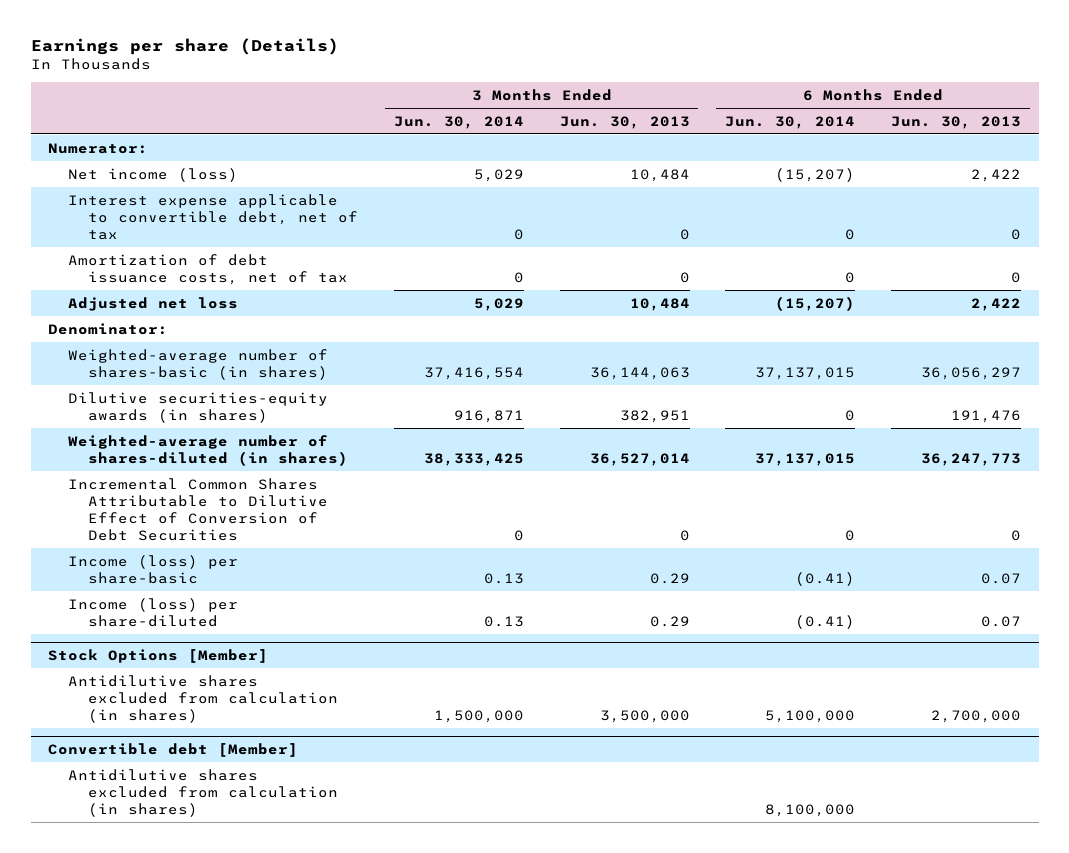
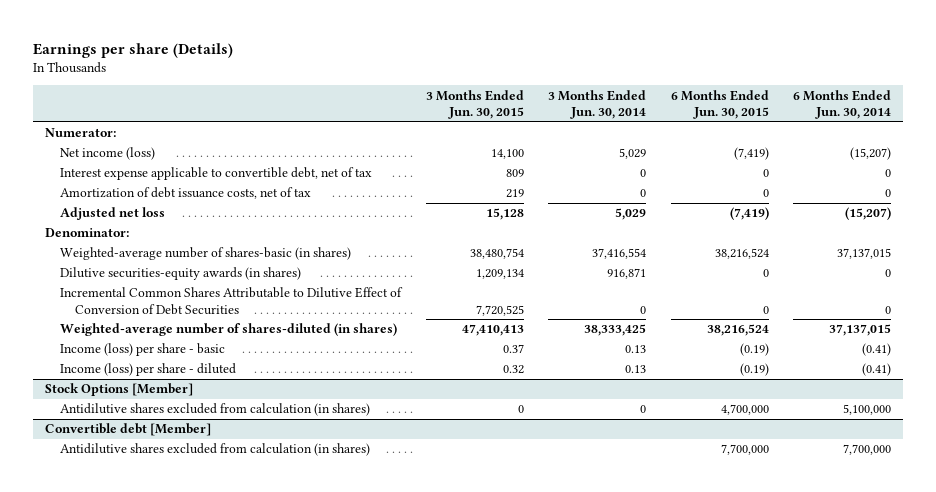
[559,115,690,129] Jun. 30, 2013 -> none
[890,115,1021,129] Jun. 30, 2013 -> none
none -> [425,89,524,119] 3 Months Ended Jun. 30, 2015
none -> [670,89,769,119] 6 Months Ended Jun. 30, 2015
[68,434,349,466] Weighted-average number of shares-diluted (in shares) -> [60,323,398,337] Weighted-average number of shares-diluted (in shares)
[68,554,239,584] Income (loss) per share-basic -> [60,343,226,357] Income (loss) per share - basic
[68,597,239,627] Income (loss) per share-diluted -> [60,363,237,377] Income (loss) per share - diluted
[433,709,524,723] 1,500,000 -> [640,405,647,414] 0
[765,803,856,817] 8,100,000 -> [842,444,891,456] 7,700,000

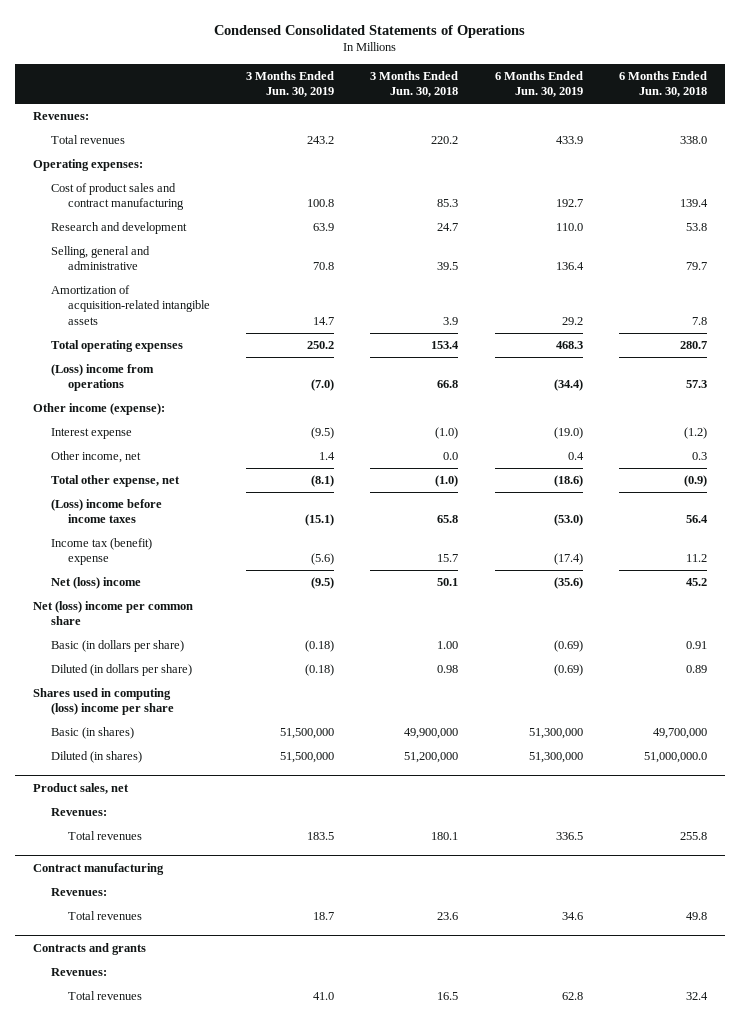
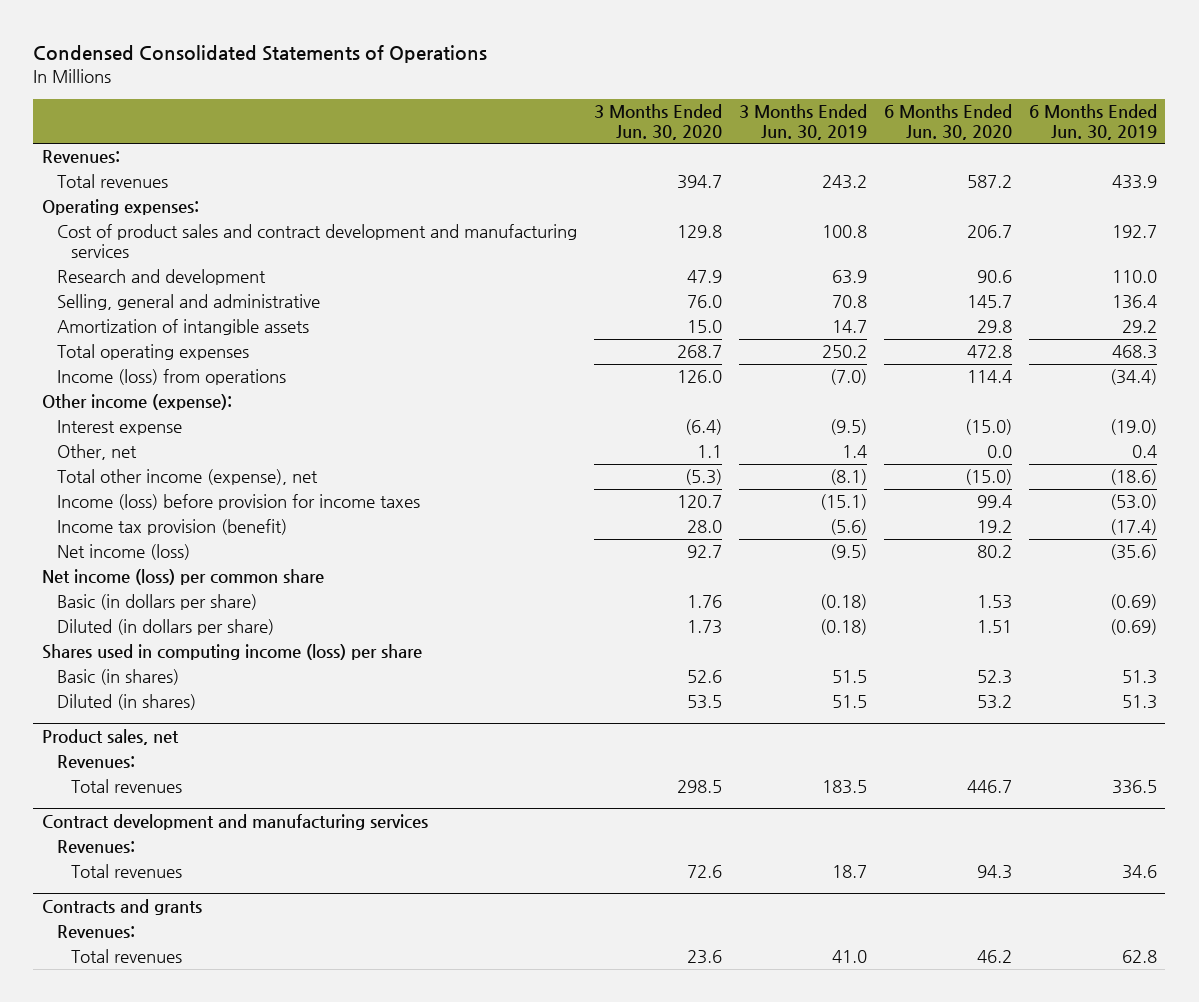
[370,70,459,98] 3 Months Ended Jun. 30, 2018 -> none
[619,70,708,98] 6 Months Ended Jun. 30, 2018 -> none
none -> [593,103,722,140] 3 Months Ended Jun. 30, 2020
none -> [883,103,1012,140] 6 Months Ended Jun. 30, 2020
[50,183,184,211] Cost of product sales and contract manufacturing -> [56,224,577,259] Cost of product sales and contract development and manufacturing services
[50,285,210,325] Amortization of acquisition-related intangible assets -> [56,319,309,336] Amortization of intangible assets
[50,364,154,392] (Loss) income from operations -> [56,369,286,386] Income (loss) from operations
[50,451,141,464] Other income, net -> [56,444,137,461] Other, net
[50,475,180,488] Total other expense, net -> [56,469,318,486] Total other income (expense), net
[50,499,162,524] (Loss) income before income taxes -> [56,494,420,511] Income (loss) before provision for income taxes
[50,538,152,566] Income tax (benefit) expense -> [56,519,287,536] Income tax provision (benefit)
[50,577,141,590] Net (loss) income -> [56,544,190,561] Net income (loss)
[33,601,194,626] Net (loss) income per common share -> [41,569,324,586] Net income (loss) per common share
[33,688,174,716] Shares used in computing (loss) income per share -> [41,644,422,661] Shares used in computing income (loss) per share
[280,728,335,740] 51,500,000 -> [831,670,867,684] 51.5
[528,728,583,740] 51,300,000 -> [1121,670,1157,685] 51.3
[280,752,335,764] 51,500,000 -> [831,695,867,709] 51.5
[528,752,583,764] 51,300,000 -> [1121,695,1157,710] 51.3
[33,862,165,875] Contract manufacturing -> [41,814,428,831] Contract development and manufacturing services

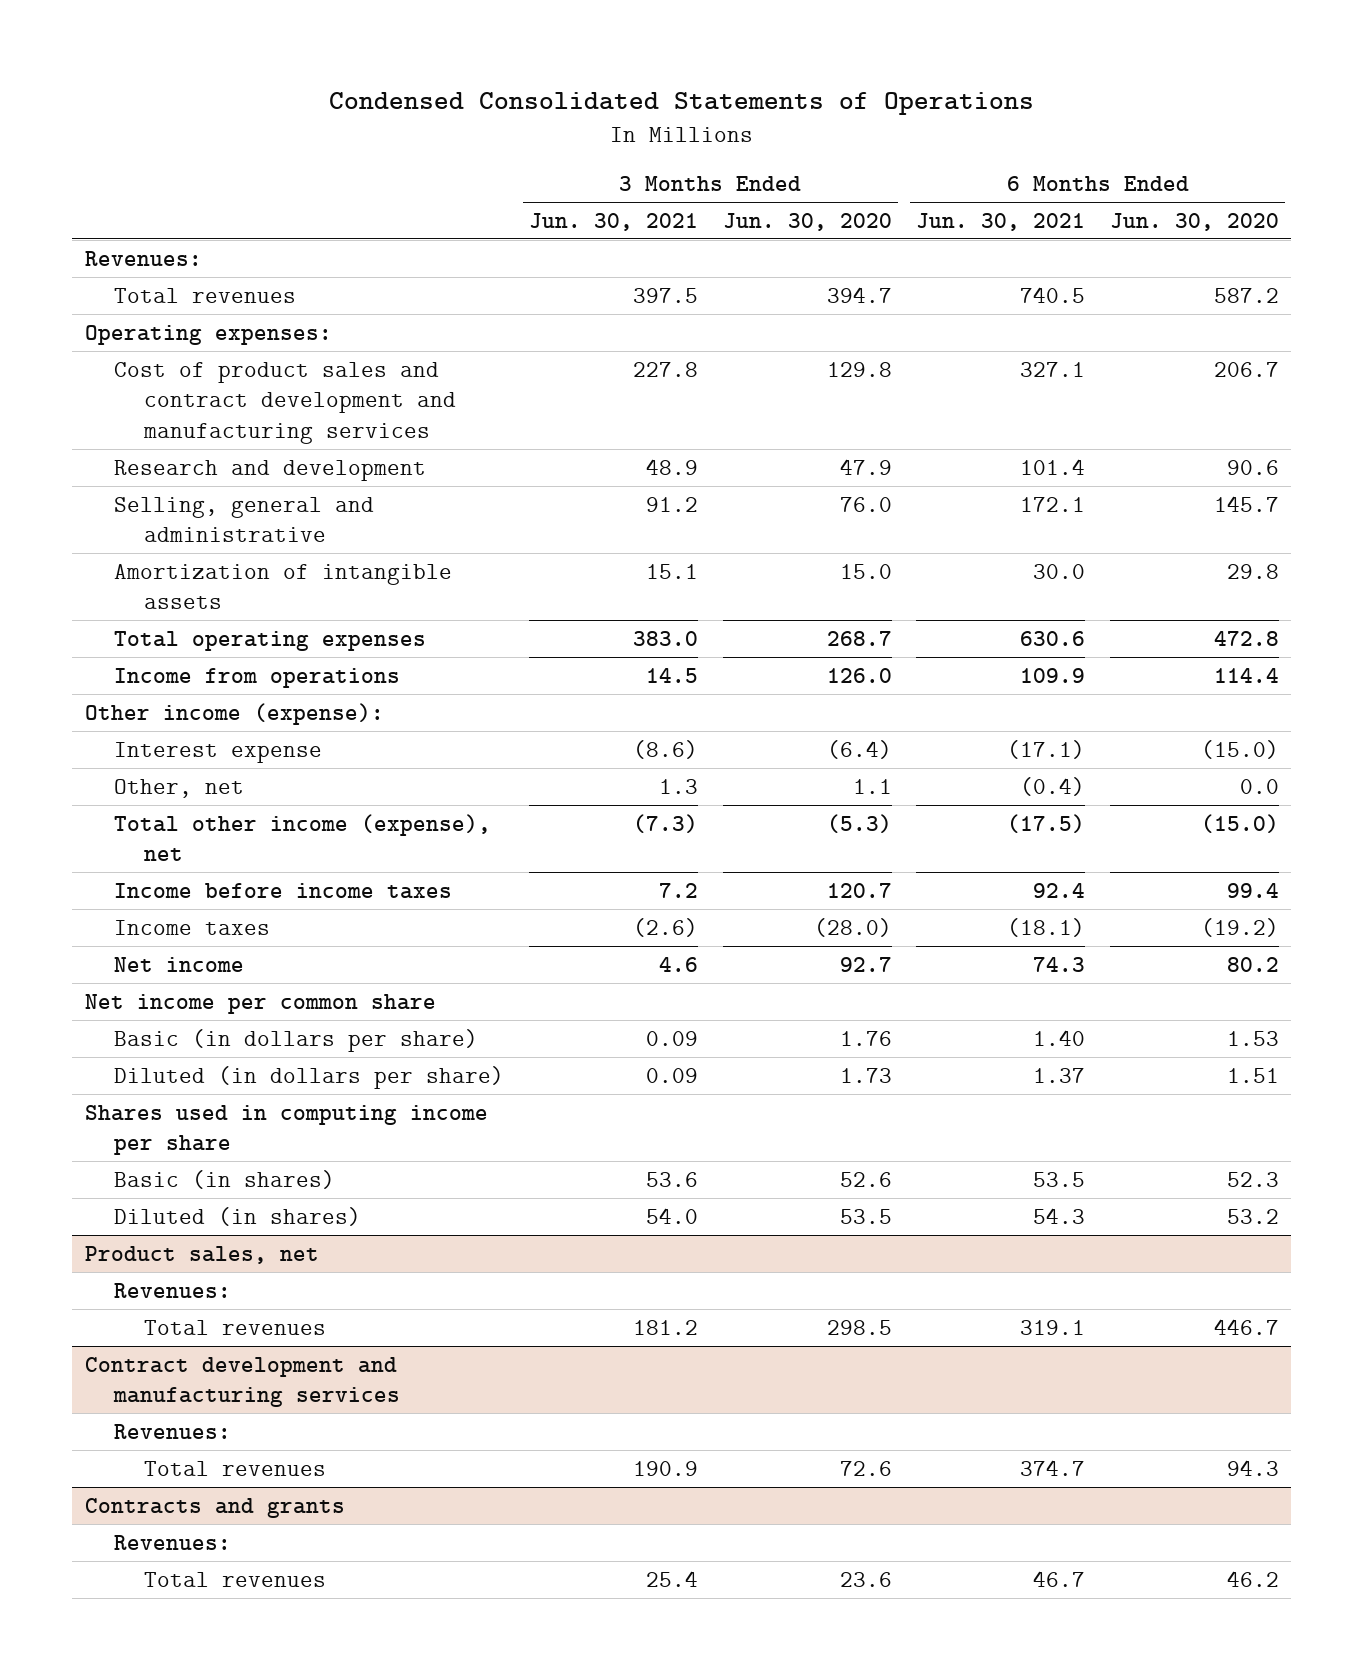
[738,103,867,140] 3 Months Ended Jun. 30, 2019 -> none
[1028,103,1157,140] 6 Months Ended Jun. 30, 2019 -> none
none -> [528,212,698,231] Jun. 30, 2021
none -> [916,212,1086,231] Jun. 30, 2021
[56,369,286,386] Income (loss) from operations -> [114,667,401,688] Income from operations
[56,494,420,511] Income (loss) before provision for income taxes -> [114,882,453,899] Income before income taxes
[56,519,287,536] Income tax provision (benefit) -> [114,919,271,935] Income taxes
[686,520,722,534] 28.0 -> [813,917,892,937] (28.0)
[976,520,1012,534] 19.2 -> [1200,917,1279,937] (19.2)
[56,544,190,561] Net income (loss) -> [114,956,245,972] Net income
[41,569,324,586] Net income (loss) per common share -> [84,993,436,1014] Net income per common share
[41,644,422,661] Shares used in computing income (loss) per share -> [84,1104,488,1156] Shares used in computing income per share

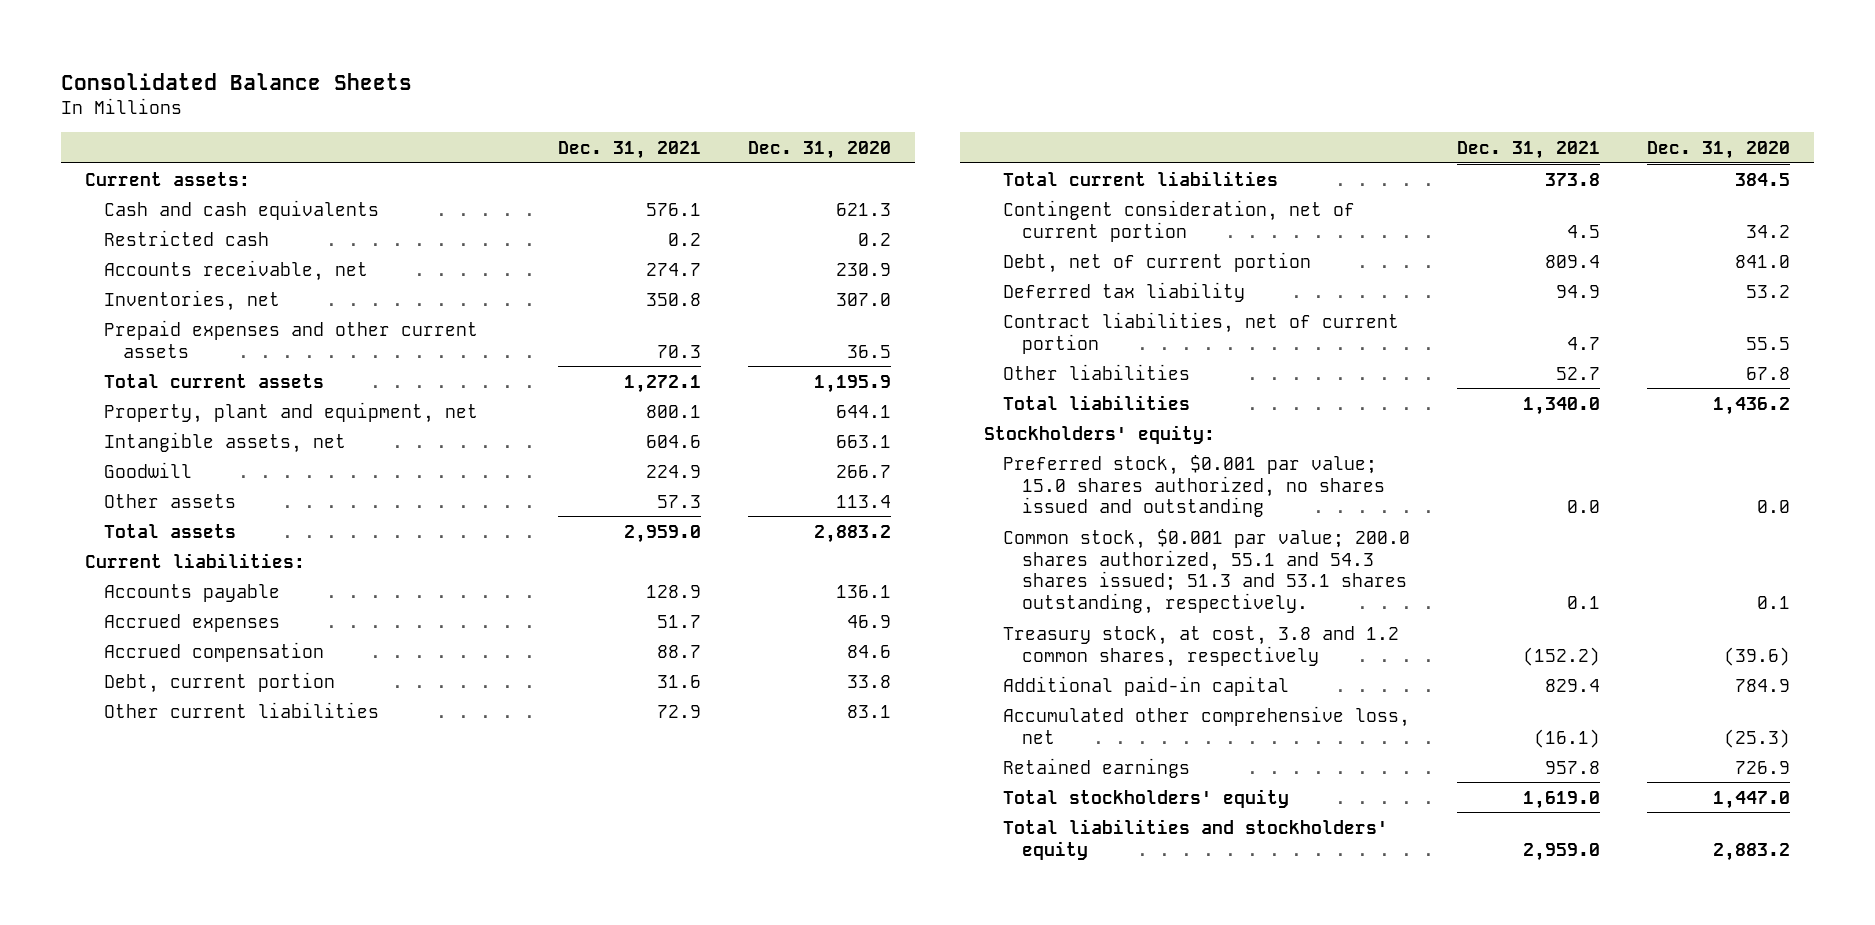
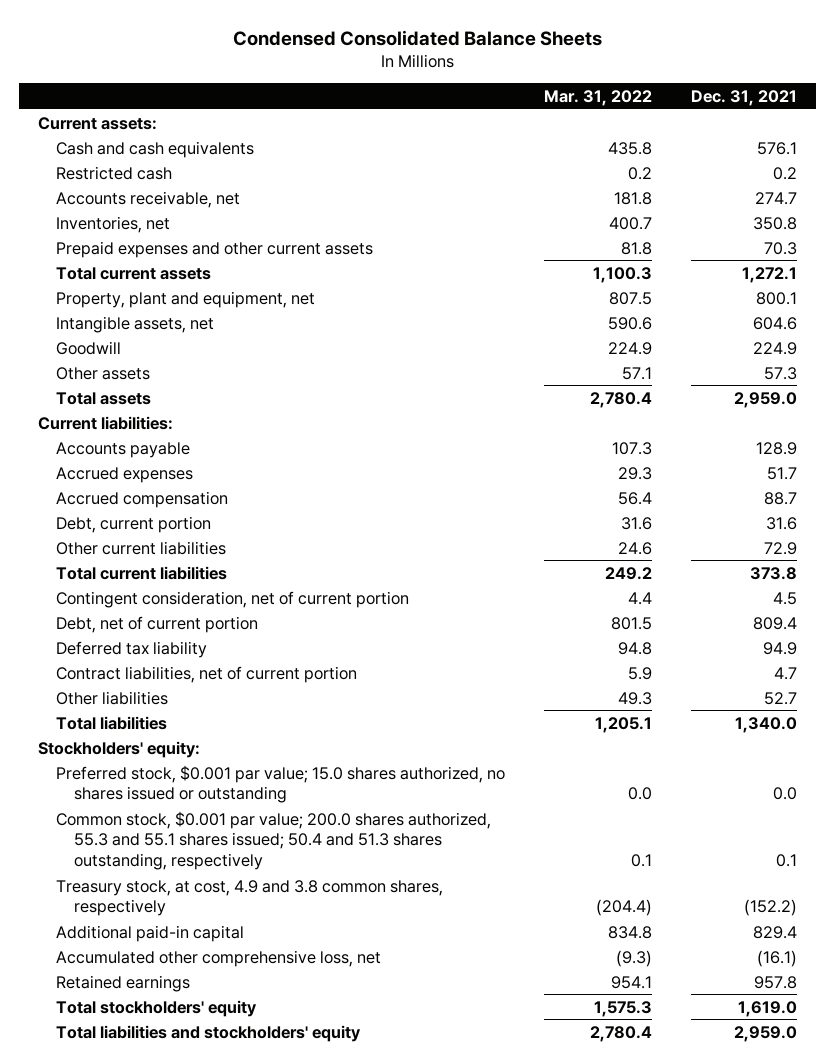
[61,72,413,90] Consolidated Balance Sheets -> [232,29,602,46] Condensed Consolidated Balance Sheets
[748,141,892,160] Dec. 31, 2020 -> none
none -> [544,90,653,107] Mar. 31, 2022
[1002,454,1385,518] Preferred stock, $0.001 par value; 15.0 shares authorized, no shares issued and outstanding -> [56,764,506,804] Preferred stock, $0.001 par value; 15.0 shares authorized, no shares issued or outstanding
[1002,528,1410,615] Common stock, $0.001 par value; 200.0 shares authorized, 55.1 and 54.3 shares issued; 51.3 and 53.1 shares outstanding, respectively. -> [56,810,492,870] Common stock, $0.001 par value; 200.0 shares authorized, 55.3 and 55.1 shares issued; 50.4 and 51.3 shares outstanding, respectively
[1002,625,1399,667] Treasury stock, at cost, 3.8 and 1.2 common shares, respectively -> [56,879,444,917] Treasury stock, at cost, 4.9 and 3.8 common shares, respectively

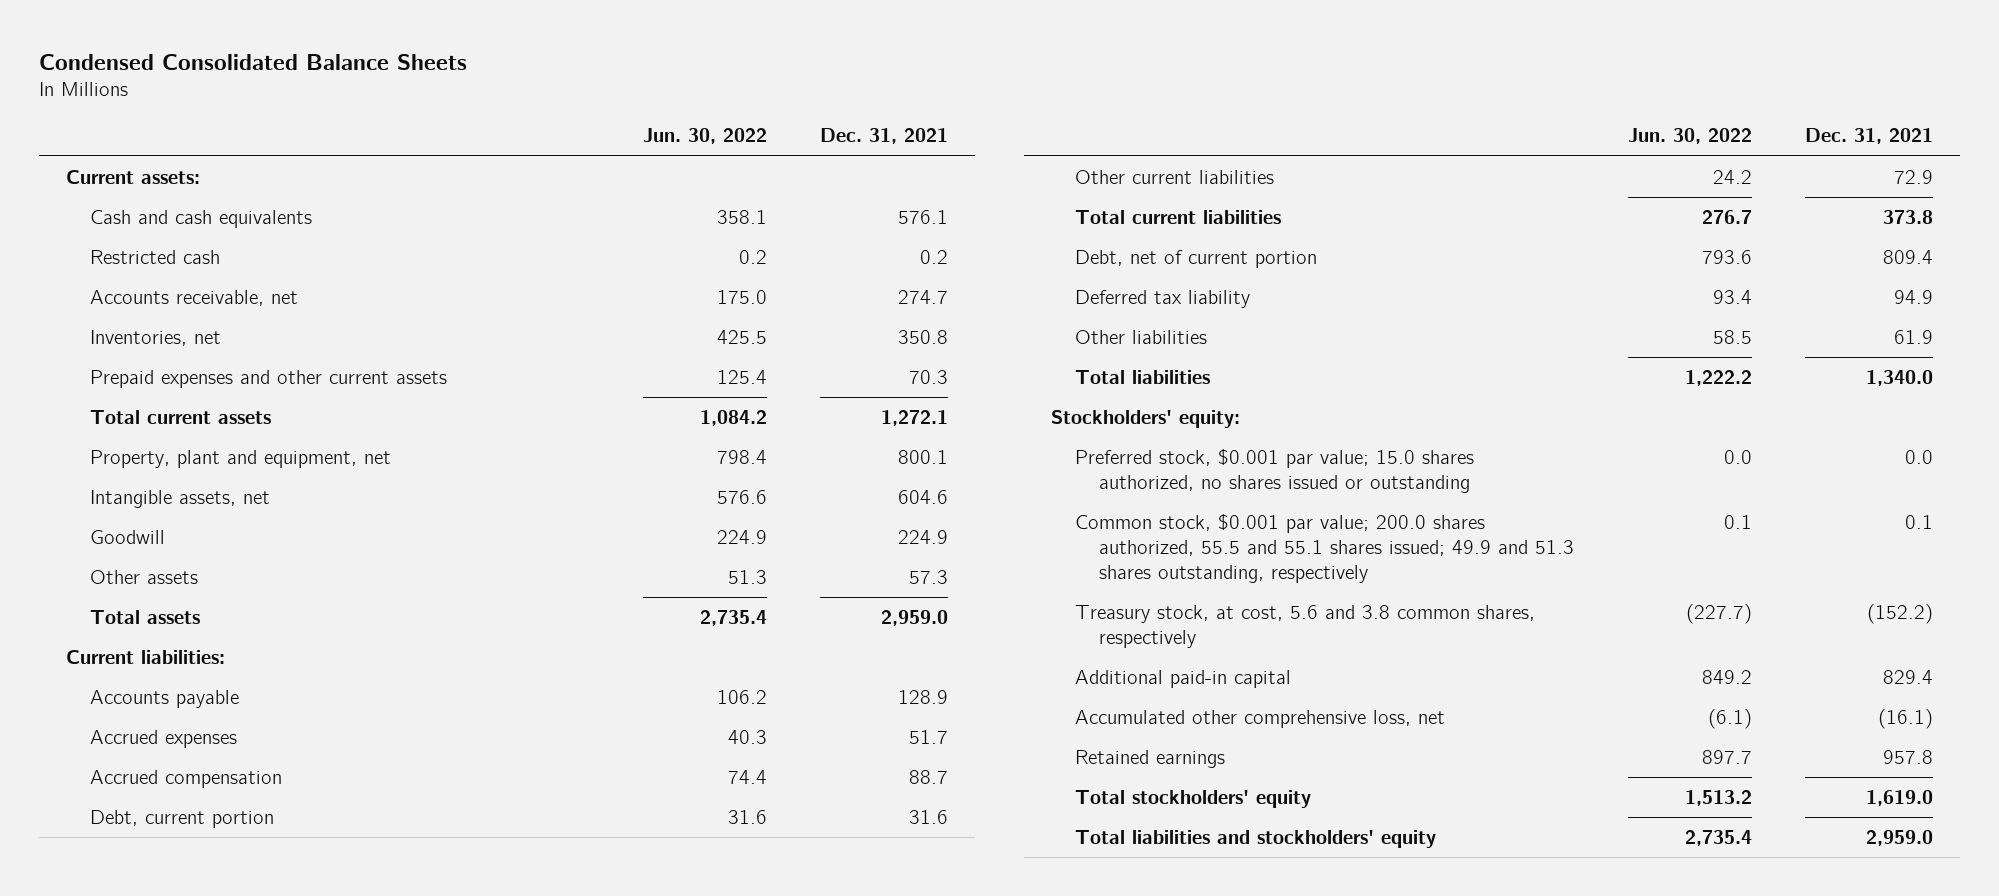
[544,90,653,107] Mar. 31, 2022 -> none
none -> [642,128,767,145] Jun. 30, 2022
[56,590,410,608] Contingent consideration, net of current portion -> none
[56,665,358,683] Contract liabilities, net of current portion -> none
[763,691,797,705] 52.7 -> [1894,329,1934,344] 61.9
[56,810,492,870] Common stock, $0.001 par value; 200.0 shares authorized, 55.3 and 55.1 shares issued; 50.4 and 51.3 shares outstanding, respectively -> [1074,513,1575,584] Common stock, $0.001 par value; 200.0 shares authorized, 55.5 and 55.1 shares issued; 49.9 and 51.3 shares outstanding, respectively
[56,879,444,917] Treasury stock, at cost, 4.9 and 3.8 common shares, respectively -> [1074,604,1535,648] Treasury stock, at cost, 5.6 and 3.8 common shares, respectively

